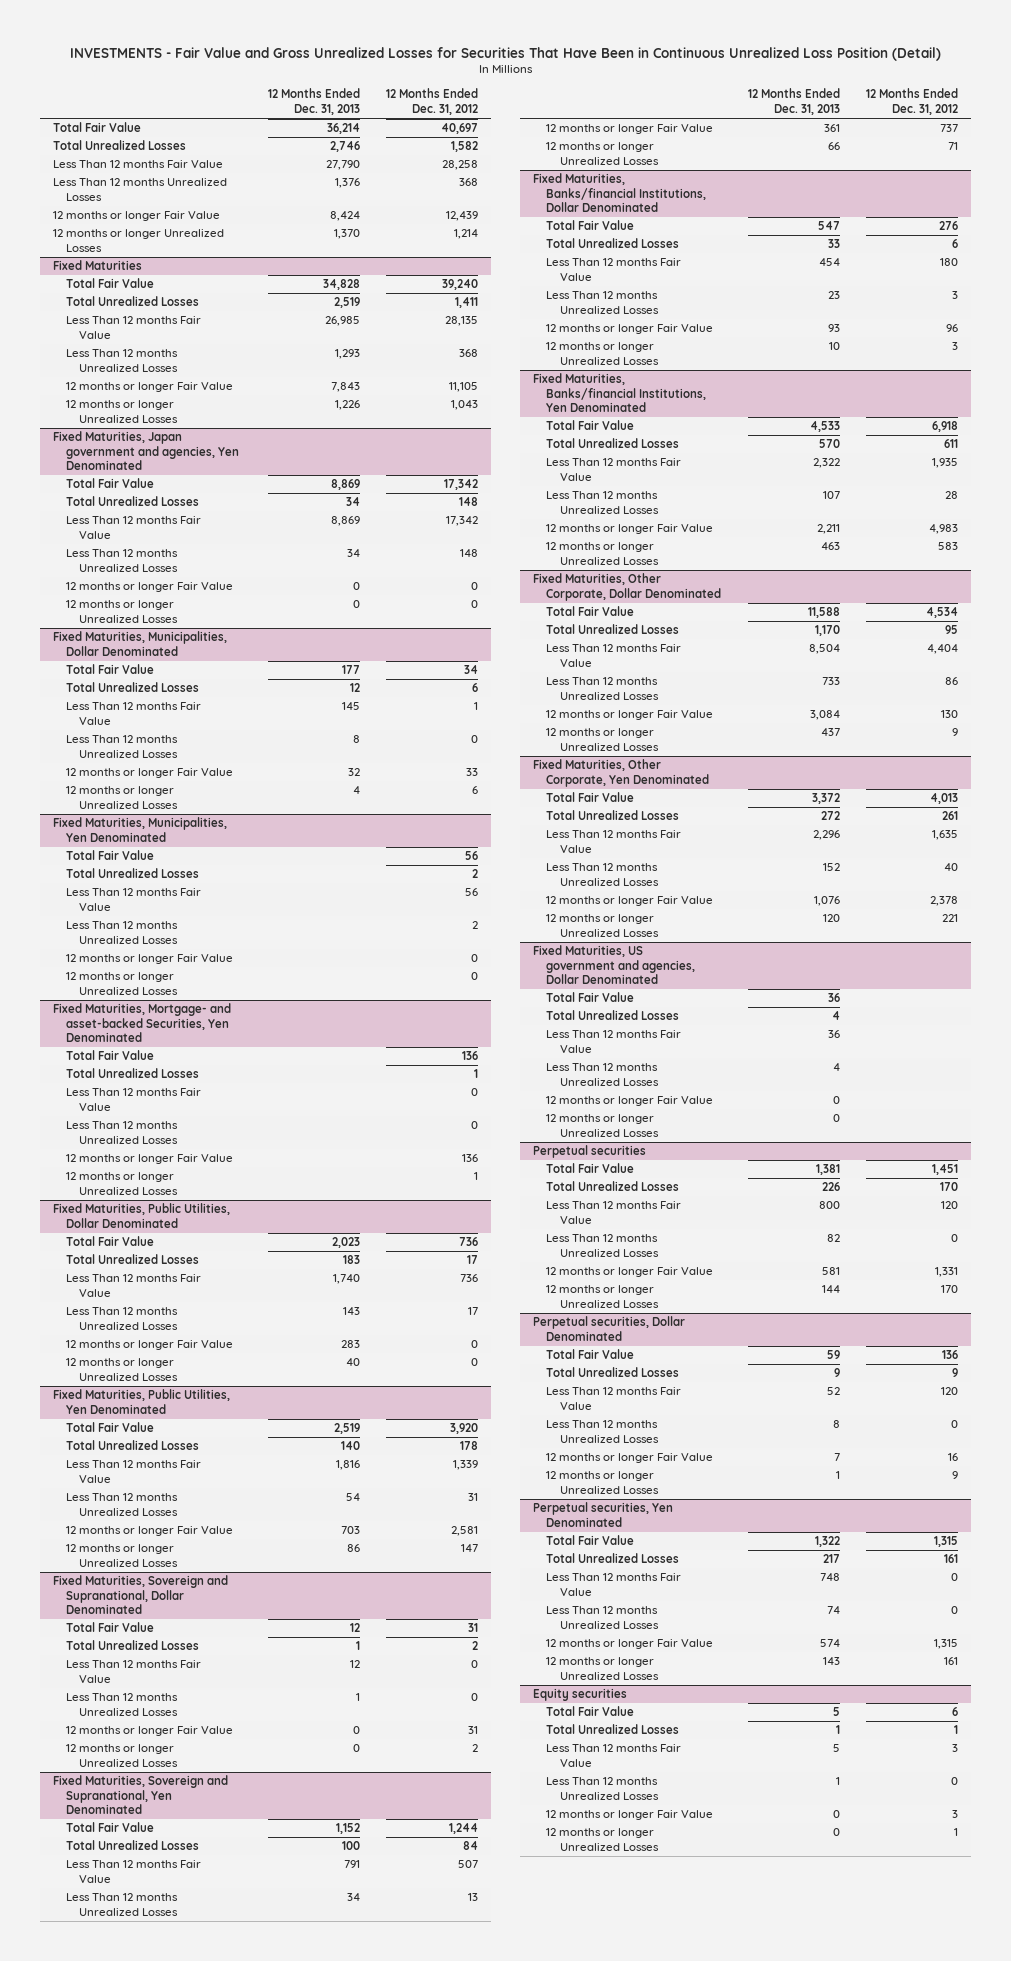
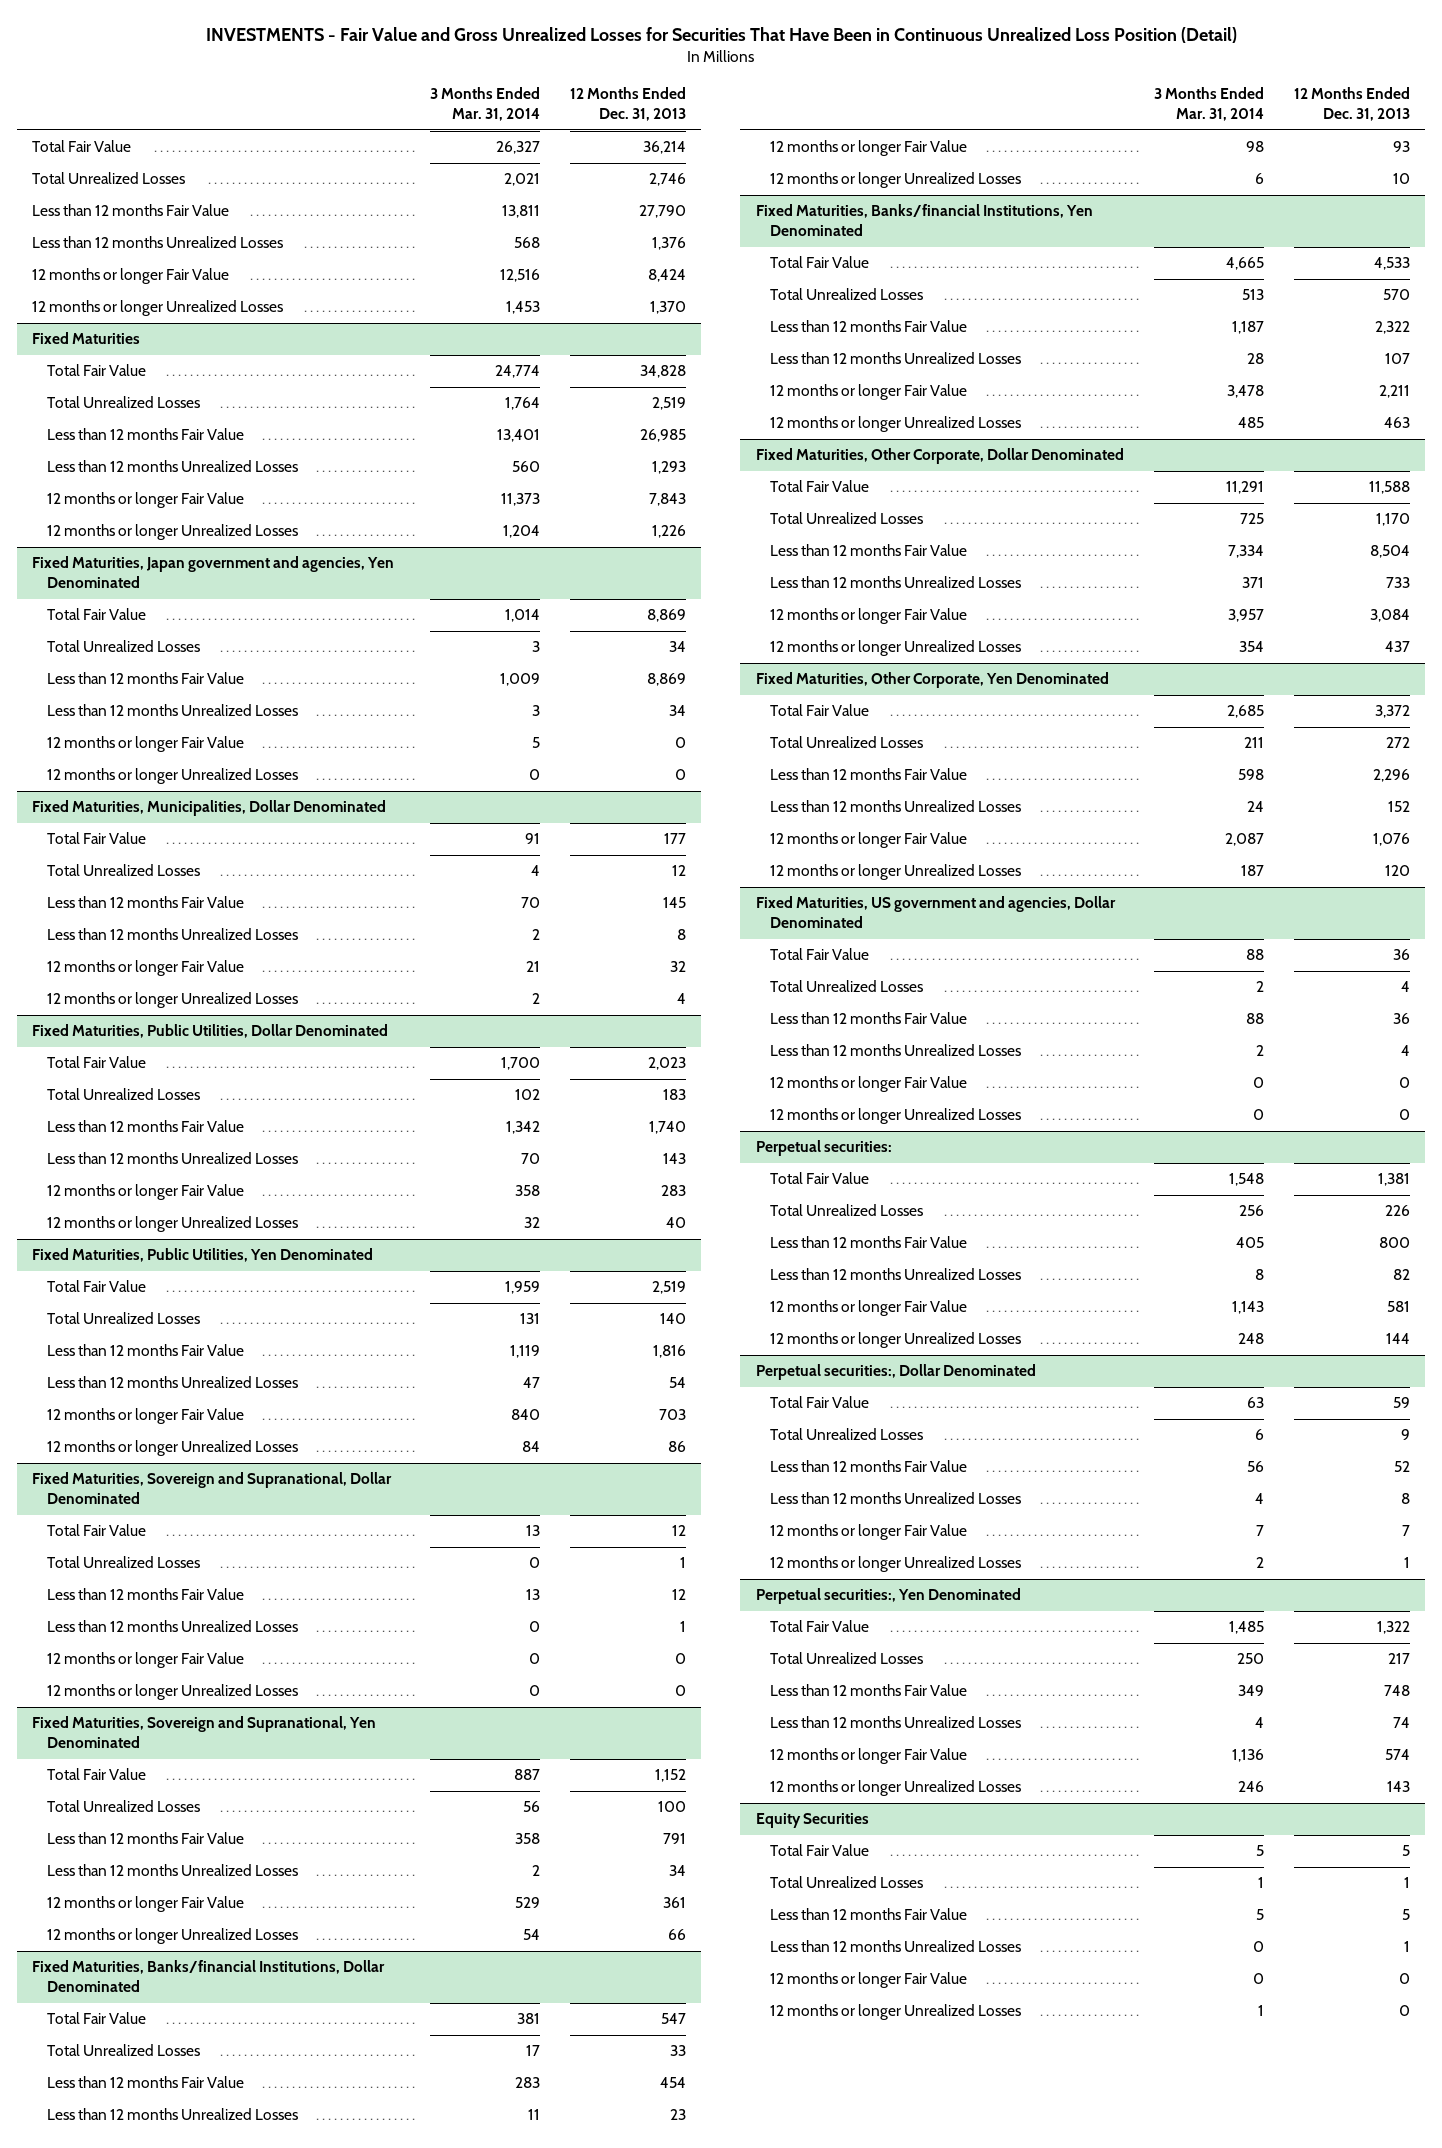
[385,88,478,115] 12 Months Ended Dec. 31, 2012 -> none
none -> [430,87,541,122] 3 Months Ended Mar. 31, 2014
[53,160,224,169] Less Than 12 months Fair Value -> [31,204,229,217] Less than 12 months Fair Value
[53,178,228,201] Less Than 12 months Unrealized Losses -> [31,236,283,249] Less than 12 months Unrealized Losses
[66,316,202,339] Less Than 12 months Fair Value -> [46,428,244,441] Less than 12 months Fair Value
[66,349,179,372] Less Than 12 months Unrealized Losses -> [46,460,298,473] Less than 12 months Unrealized Losses
[66,516,202,539] Less Than 12 months Fair Value -> [46,672,244,685] Less than 12 months Fair Value
[66,549,179,572] Less Than 12 months Unrealized Losses -> [46,704,298,717] Less than 12 months Unrealized Losses
[66,702,202,725] Less Than 12 months Fair Value -> [46,896,244,909] Less than 12 months Fair Value
[66,735,179,758] Less Than 12 months Unrealized Losses -> [46,928,298,941] Less than 12 months Unrealized Losses
[53,817,228,842] Fixed Maturities, Municipalities, Yen Denominated -> none
[66,850,155,861] Total Fair Value -> none
[66,868,200,879] Total Unrealized Losses -> none
[66,888,202,911] Less Than 12 months Fair Value -> none
[66,921,179,944] Less Than 12 months Unrealized Losses -> none
[66,954,234,965] 12 months or longer Fair Value -> none
[66,972,179,995] 12 months or longer Unrealized Losses -> none
[53,1003,232,1043] Fixed Maturities, Mortgage- and asset-backed Securities, Yen Denominated -> none
[66,1050,155,1061] Total Fair Value -> none
[66,1068,200,1079] Total Unrealized Losses -> none
[66,1088,202,1111] Less Than 12 months Fair Value -> none
[66,1121,179,1144] Less Than 12 months Unrealized Losses -> none
[66,1154,234,1165] 12 months or longer Fair Value -> none
[66,1172,179,1195] 12 months or longer Unrealized Losses -> none
[66,1274,202,1297] Less Than 12 months Fair Value -> [46,1120,244,1133] Less than 12 months Fair Value
[66,1307,179,1330] Less Than 12 months Unrealized Losses -> [46,1152,298,1165] Less than 12 months Unrealized Losses
[66,1460,202,1483] Less Than 12 months Fair Value -> [46,1344,244,1357] Less than 12 months Fair Value
[66,1493,179,1516] Less Than 12 months Unrealized Losses -> [46,1376,298,1389] Less than 12 months Unrealized Losses
[66,1660,202,1683] Less Than 12 months Fair Value -> [46,1588,244,1601] Less than 12 months Fair Value
[66,1693,179,1716] Less Than 12 months Unrealized Losses -> [46,1620,298,1633] Less than 12 months Unrealized Losses
[66,1860,202,1883] Less Than 12 months Fair Value -> [46,1832,244,1845] Less than 12 months Fair Value
[66,1893,179,1916] Less Than 12 months Unrealized Losses -> [46,1864,298,1877] Less than 12 months Unrealized Losses
[546,258,682,281] Less Than 12 months Fair Value -> [46,2076,244,2089] Less than 12 months Fair Value
[546,291,659,314] Less Than 12 months Unrealized Losses -> [46,2108,298,2121] Less than 12 months Unrealized Losses
[546,458,682,481] Less Than 12 months Fair Value -> [770,320,968,333] Less than 12 months Fair Value
[546,491,659,514] Less Than 12 months Unrealized Losses -> [770,352,1022,365] Less than 12 months Unrealized Losses
[546,644,682,667] Less Than 12 months Fair Value -> [770,544,968,557] Less than 12 months Fair Value
[546,677,659,700] Less Than 12 months Unrealized Losses -> [770,576,1022,589] Less than 12 months Unrealized Losses
[546,830,682,853] Less Than 12 months Fair Value -> [770,768,968,781] Less than 12 months Fair Value
[546,863,659,886] Less Than 12 months Unrealized Losses -> [770,800,1022,813] Less than 12 months Unrealized Losses
[546,1030,682,1053] Less Than 12 months Fair Value -> [770,1012,968,1025] Less than 12 months Fair Value
[546,1063,659,1086] Less Than 12 months Unrealized Losses -> [770,1044,1022,1057] Less than 12 months Unrealized Losses
[533,1145,647,1159] Perpetual securities -> [755,1140,892,1157] Perpetual securities:
[546,1201,682,1224] Less Than 12 months Fair Value -> [770,1236,968,1249] Less than 12 months Fair Value
[546,1234,659,1257] Less Than 12 months Unrealized Losses -> [770,1268,1022,1281] Less than 12 months Unrealized Losses
[533,1316,686,1341] Perpetual securities, Dollar Denominated -> [755,1364,1036,1381] Perpetual securities:, Dollar Denominated
[546,1387,682,1410] Less Than 12 months Fair Value -> [770,1460,968,1473] Less than 12 months Fair Value
[546,1420,659,1443] Less Than 12 months Unrealized Losses -> [770,1492,1022,1505] Less than 12 months Unrealized Losses
[533,1502,674,1527] Perpetual securities, Yen Denominated -> [755,1588,1021,1605] Perpetual securities:, Yen Denominated
[546,1573,682,1596] Less Than 12 months Fair Value -> [770,1684,968,1697] Less than 12 months Fair Value
[546,1606,659,1629] Less Than 12 months Unrealized Losses -> [770,1716,1022,1729] Less than 12 months Unrealized Losses
[533,1688,628,1702] Equity securities -> [755,1813,869,1829] Equity Securities
[546,1744,682,1767] Less Than 12 months Fair Value -> [770,1908,968,1921] Less than 12 months Fair Value
[546,1777,659,1800] Less Than 12 months Unrealized Losses -> [770,1940,1022,1953] Less than 12 months Unrealized Losses

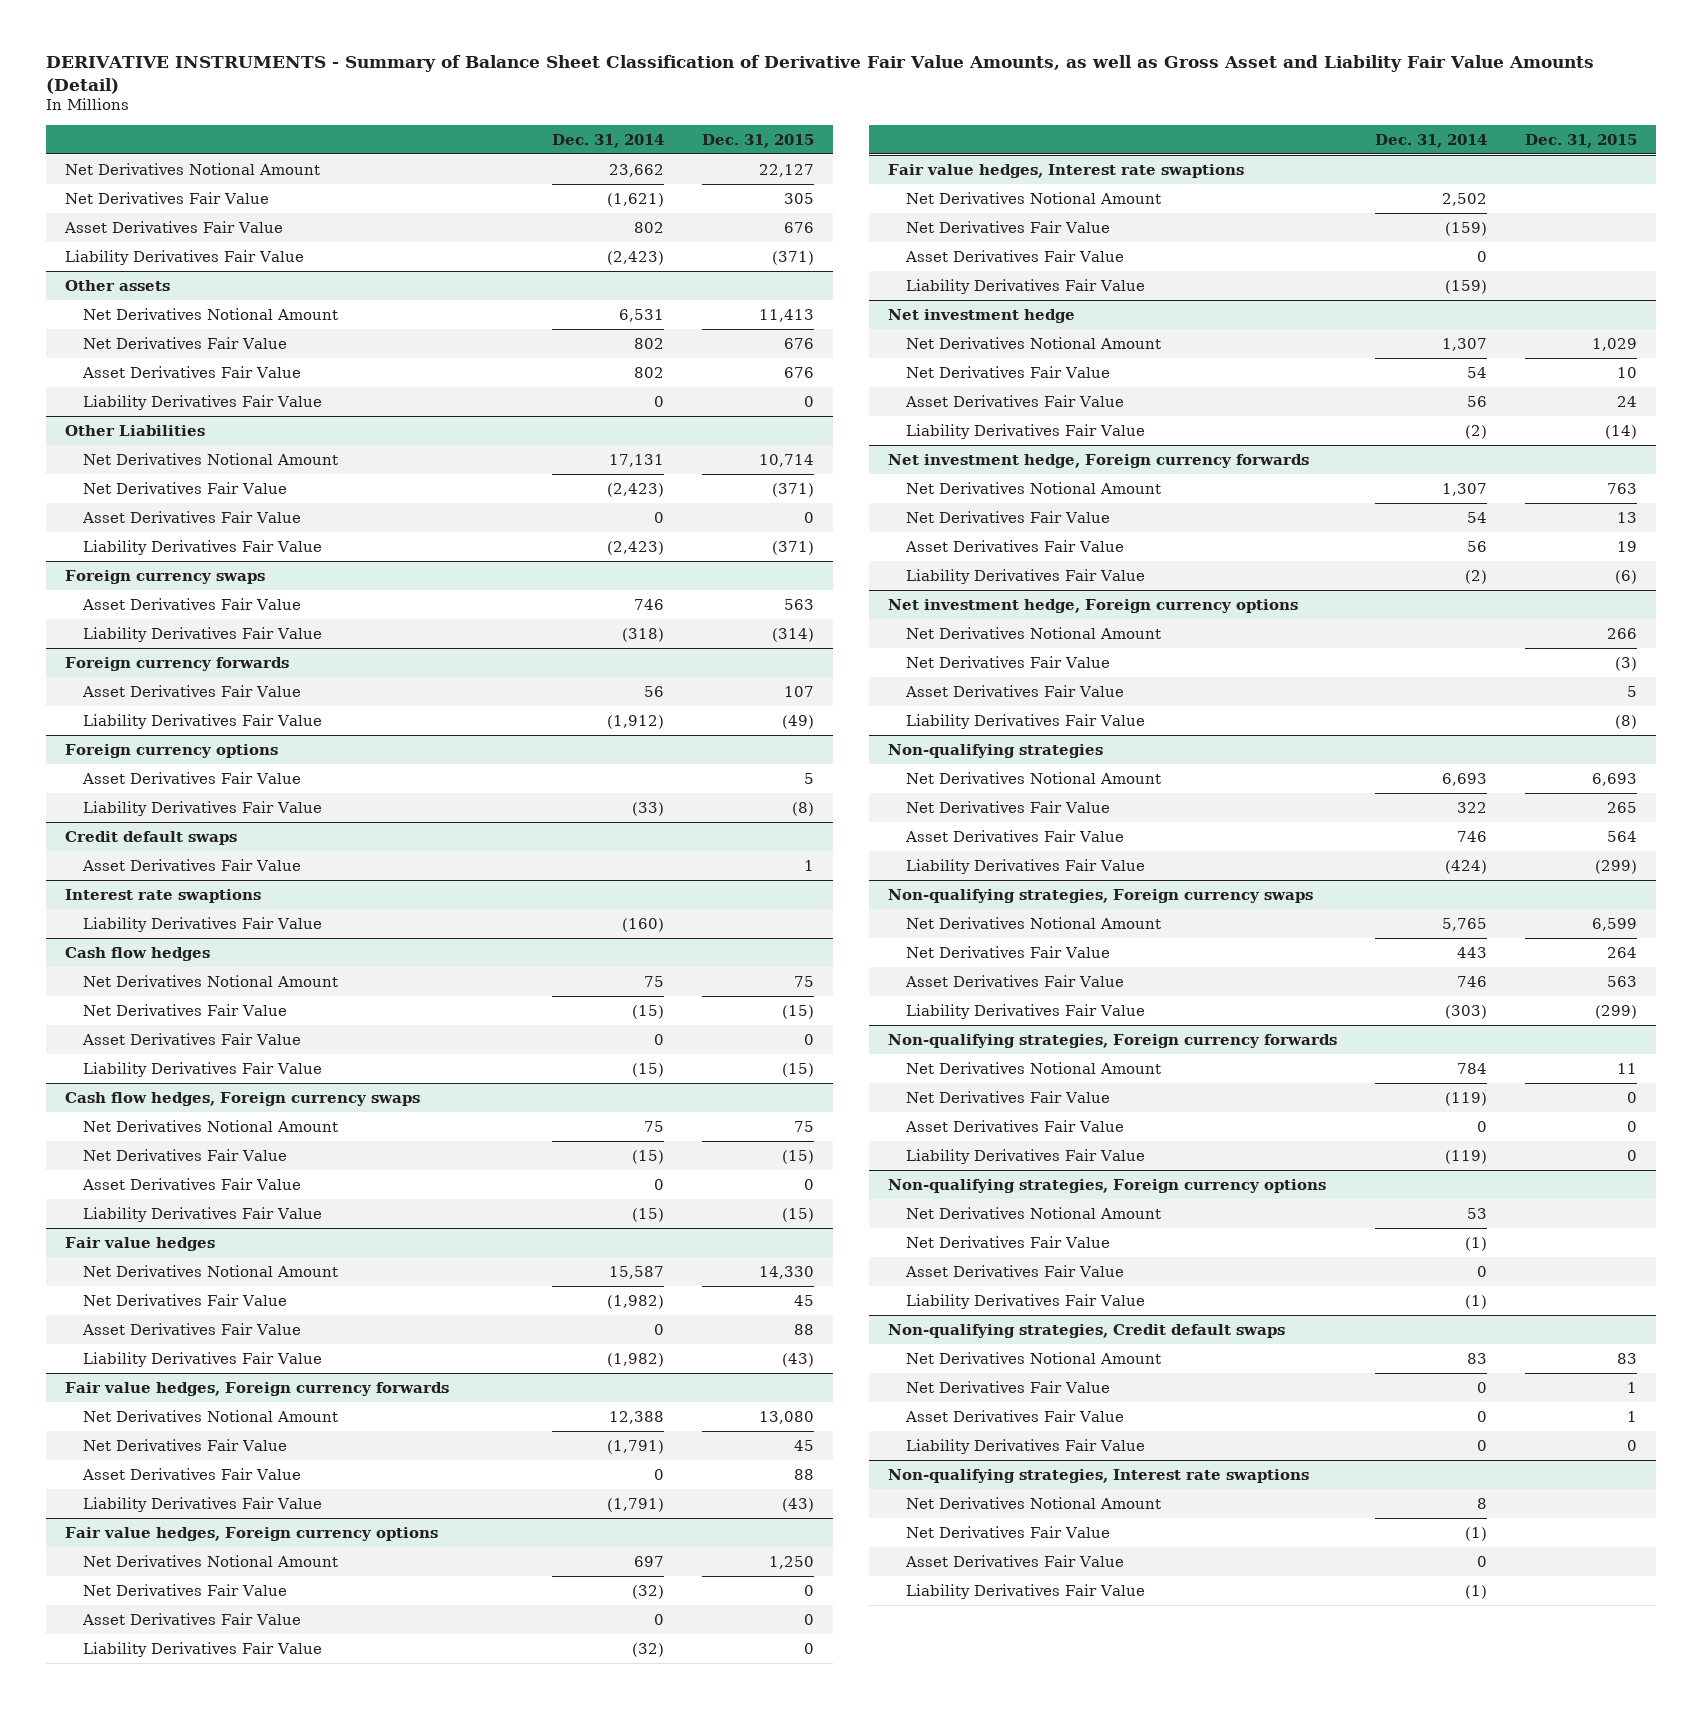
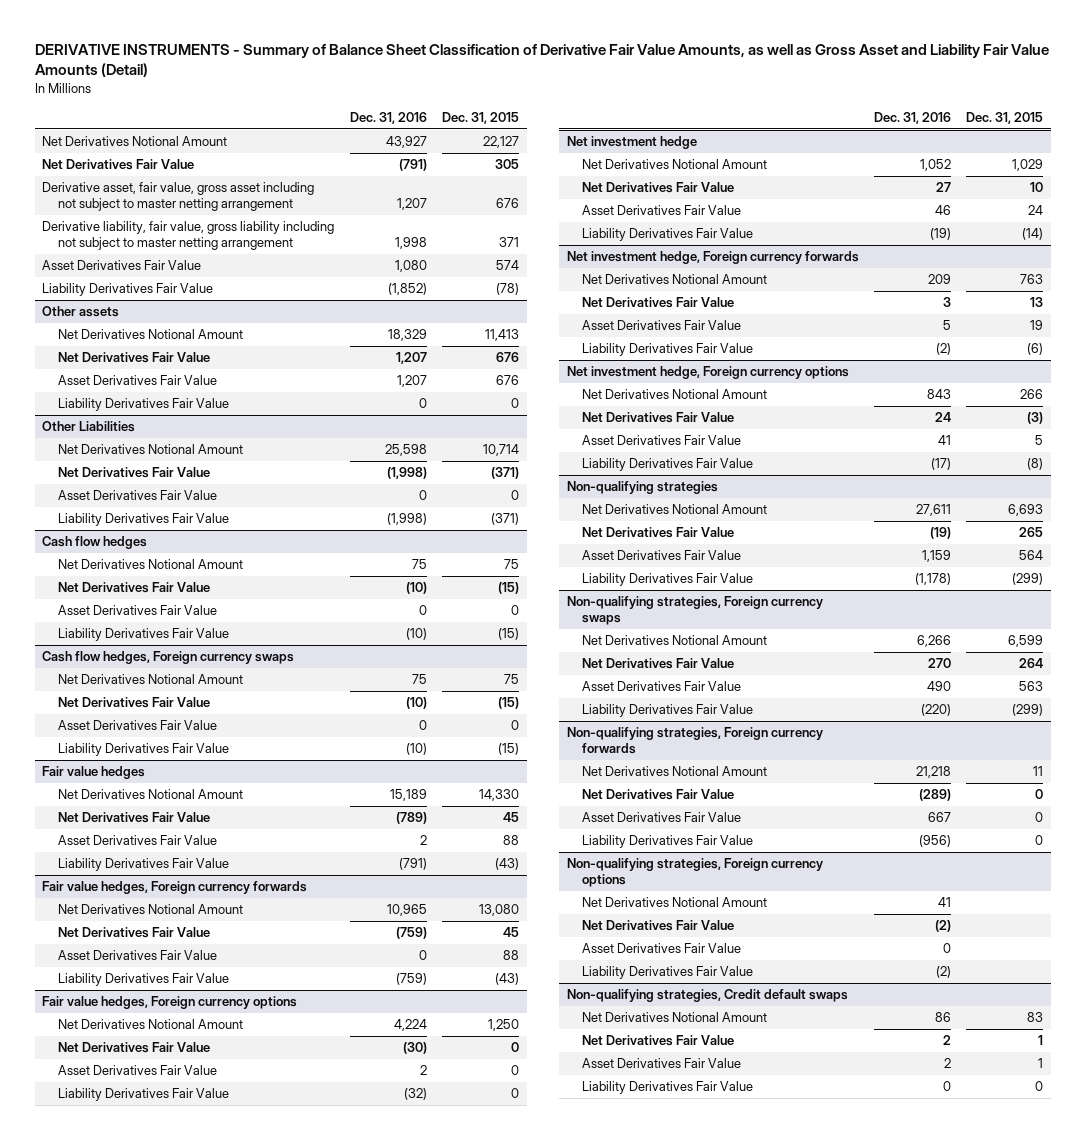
[551,133,664,148] Dec. 31, 2014 -> none
none -> [349,111,427,124] Dec. 31, 2016
none -> [42,182,315,212] Derivative asset, fair value, gross asset including not subject to master netting arrangement
none -> [42,221,335,251] Derivative liability, fair value, gross liability including not subject to master netting arrangement
[783,221,814,233] 676 -> [495,260,519,271] 574
[771,250,814,265] (371) -> [495,283,519,296] (78)
[64,569,265,584] Foreign currency swaps -> none
[81,597,301,610] Asset Derivatives Fair Value -> none
[82,626,322,642] Liability Derivatives Fair Value -> none
[64,656,289,671] Foreign currency forwards -> none
[81,684,301,697] Asset Derivatives Fair Value -> none
[82,713,322,729] Liability Derivatives Fair Value -> none
[64,743,278,758] Foreign currency options -> none
[81,771,301,784] Asset Derivatives Fair Value -> none
[82,800,322,816] Liability Derivatives Fair Value -> none
[64,830,237,845] Credit default swaps -> none
[81,858,301,871] Asset Derivatives Fair Value -> none
[64,888,261,903] Interest rate swaptions -> none
[82,916,322,932] Liability Derivatives Fair Value -> none
[888,163,1245,178] Fair value hedges, Interest rate swaptions -> none
[906,191,1162,204] Net Derivatives Notional Amount -> none
[906,220,1111,233] Net Derivatives Fair Value -> none
[905,249,1125,262] Asset Derivatives Fair Value -> none
[906,278,1146,294] Liability Derivatives Fair Value -> none
[888,1468,1310,1483] Non-qualifying strategies, Interest rate swaptions -> none
[906,1496,1162,1509] Net Derivatives Notional Amount -> none
[906,1525,1111,1538] Net Derivatives Fair Value -> none
[905,1554,1125,1567] Asset Derivatives Fair Value -> none
[906,1583,1146,1599] Liability Derivatives Fair Value -> none

